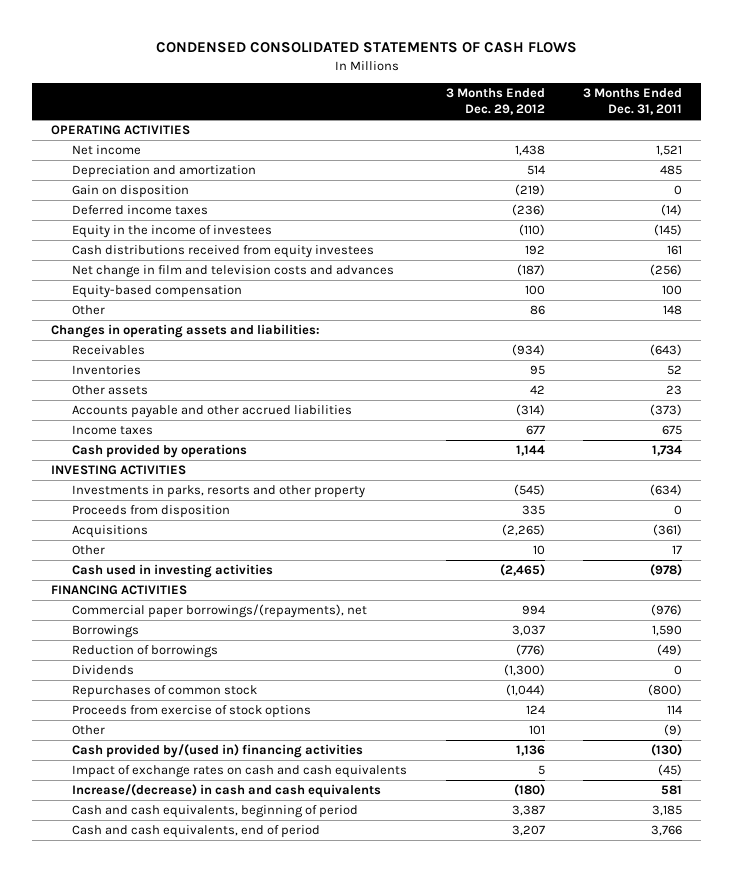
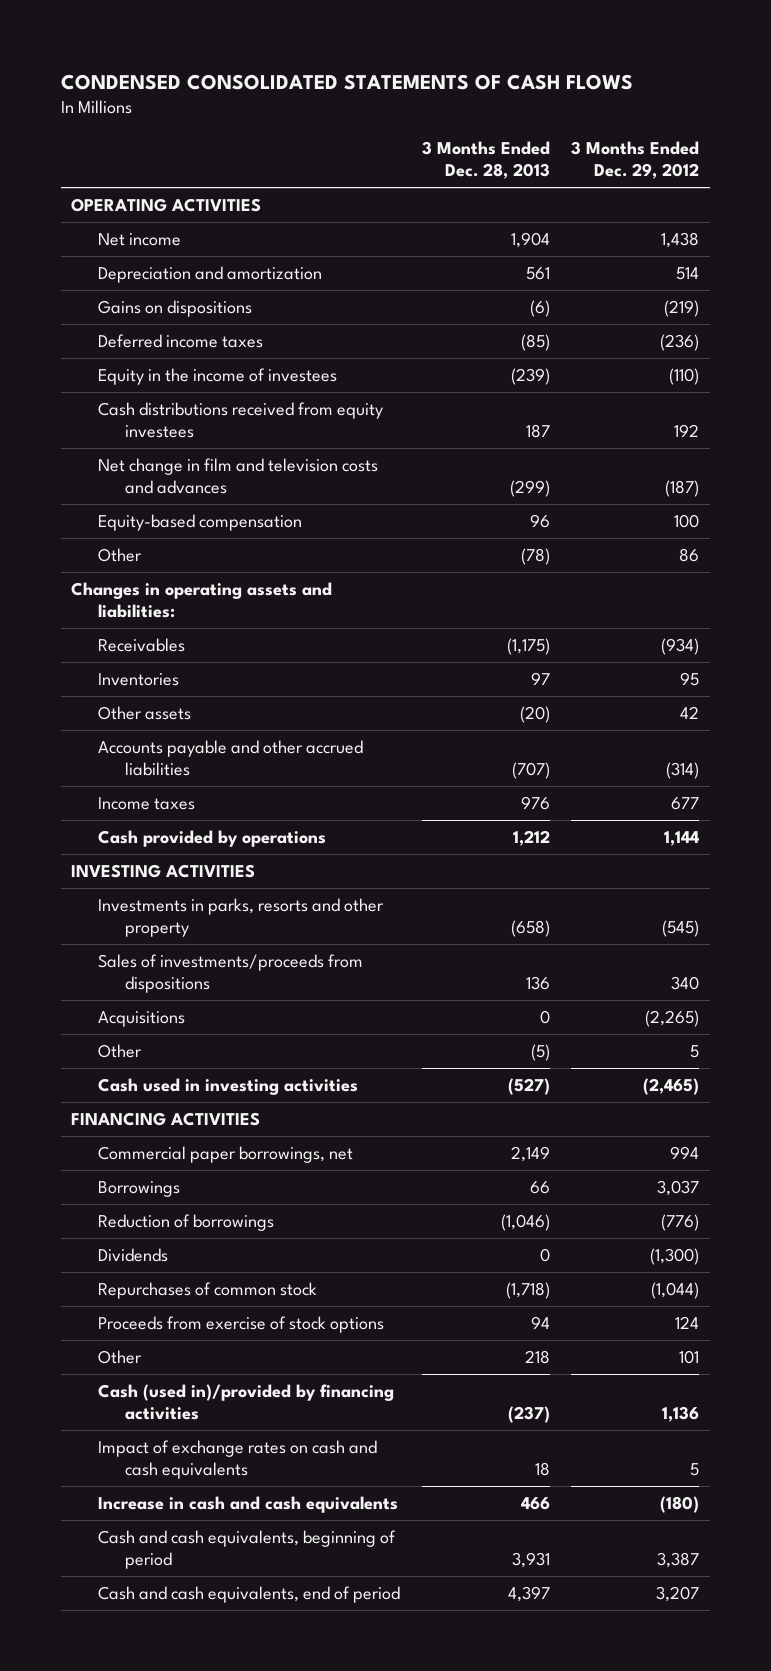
[583,88,683,115] 3 Months Ended Dec. 31, 2011 -> none
none -> [421,141,550,180] 3 Months Ended Dec. 28, 2013
[72,185,190,199] Gain on disposition -> [98,299,253,317] Gains on dispositions
[72,505,231,519] Proceeds from disposition -> [98,953,364,993] Sales of investments/proceeds from dispositions
[521,505,545,516] 335 -> [671,975,700,990] 340
[532,545,545,556] 10 -> [690,1044,700,1058] 5
[72,604,368,619] Commercial paper borrowings/(repayments), net -> [98,1145,354,1163] Commercial paper borrowings, net
[72,744,364,759] Cash provided by/(used in) financing activities -> [98,1383,395,1420] Cash (used in)/provided by financing activities
[72,784,382,799] Increase/(decrease) in cash and cash equivalents -> [98,1495,399,1513] Increase in cash and cash equivalents

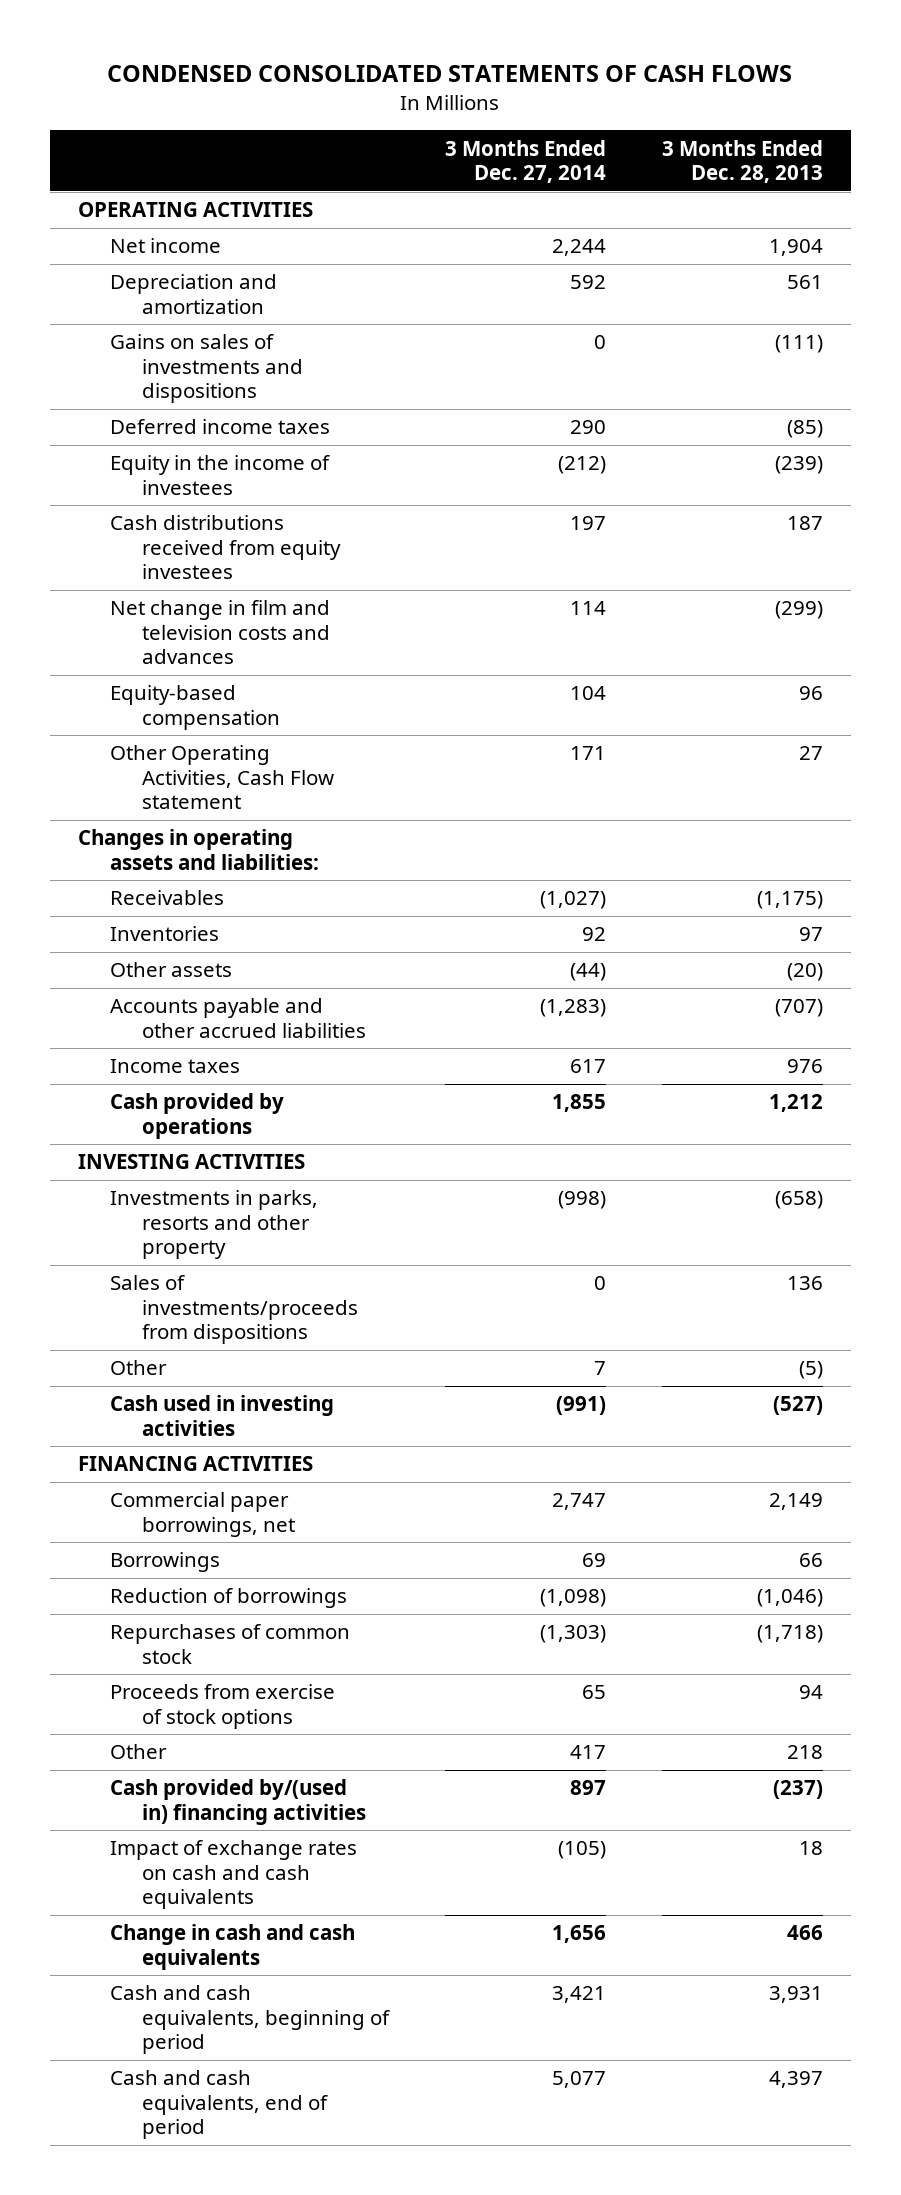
[571,141,700,180] 3 Months Ended Dec. 29, 2012 -> none
none -> [445,139,607,183] 3 Months Ended Dec. 27, 2014
[98,299,253,317] Gains on dispositions -> [110,334,304,403] Gains on sales of investments and dispositions
[529,299,550,317] (6) -> [774,335,823,354] (111)
[98,547,143,562] Other -> none
none -> [110,745,335,809] Other Operating Activities, Cash Flow statement
[98,1010,186,1027] Acquisitions -> none
[98,1247,169,1262] Dividends -> none
[98,1383,395,1420] Cash (used in)/provided by financing activities -> [110,1779,367,1825] Cash provided by/(used in) financing activities
[98,1495,399,1513] Increase in cash and cash equivalents -> [110,1924,356,1970] Change in cash and cash equivalents

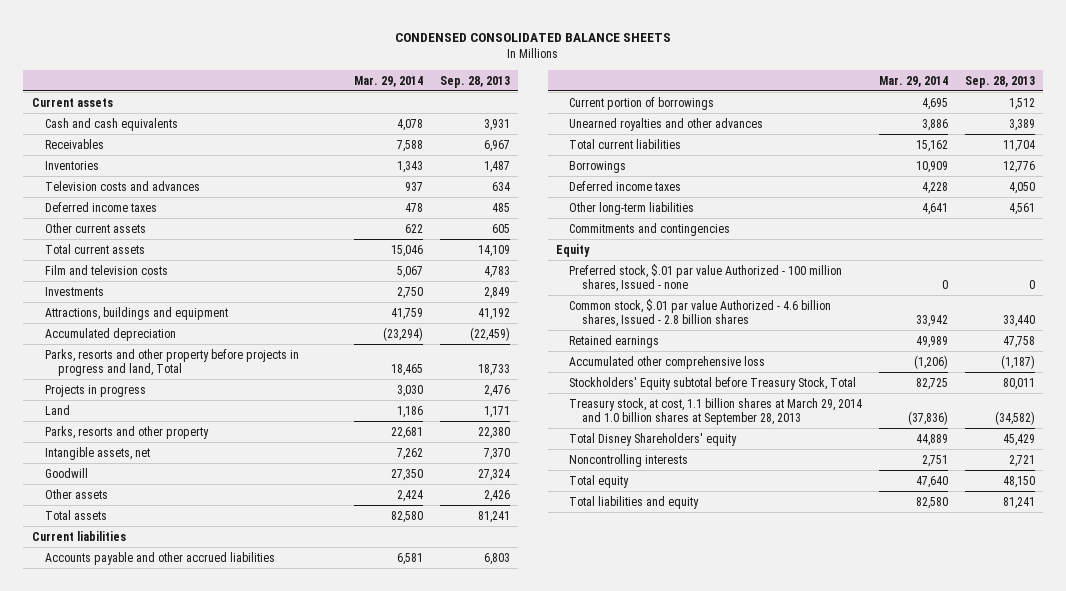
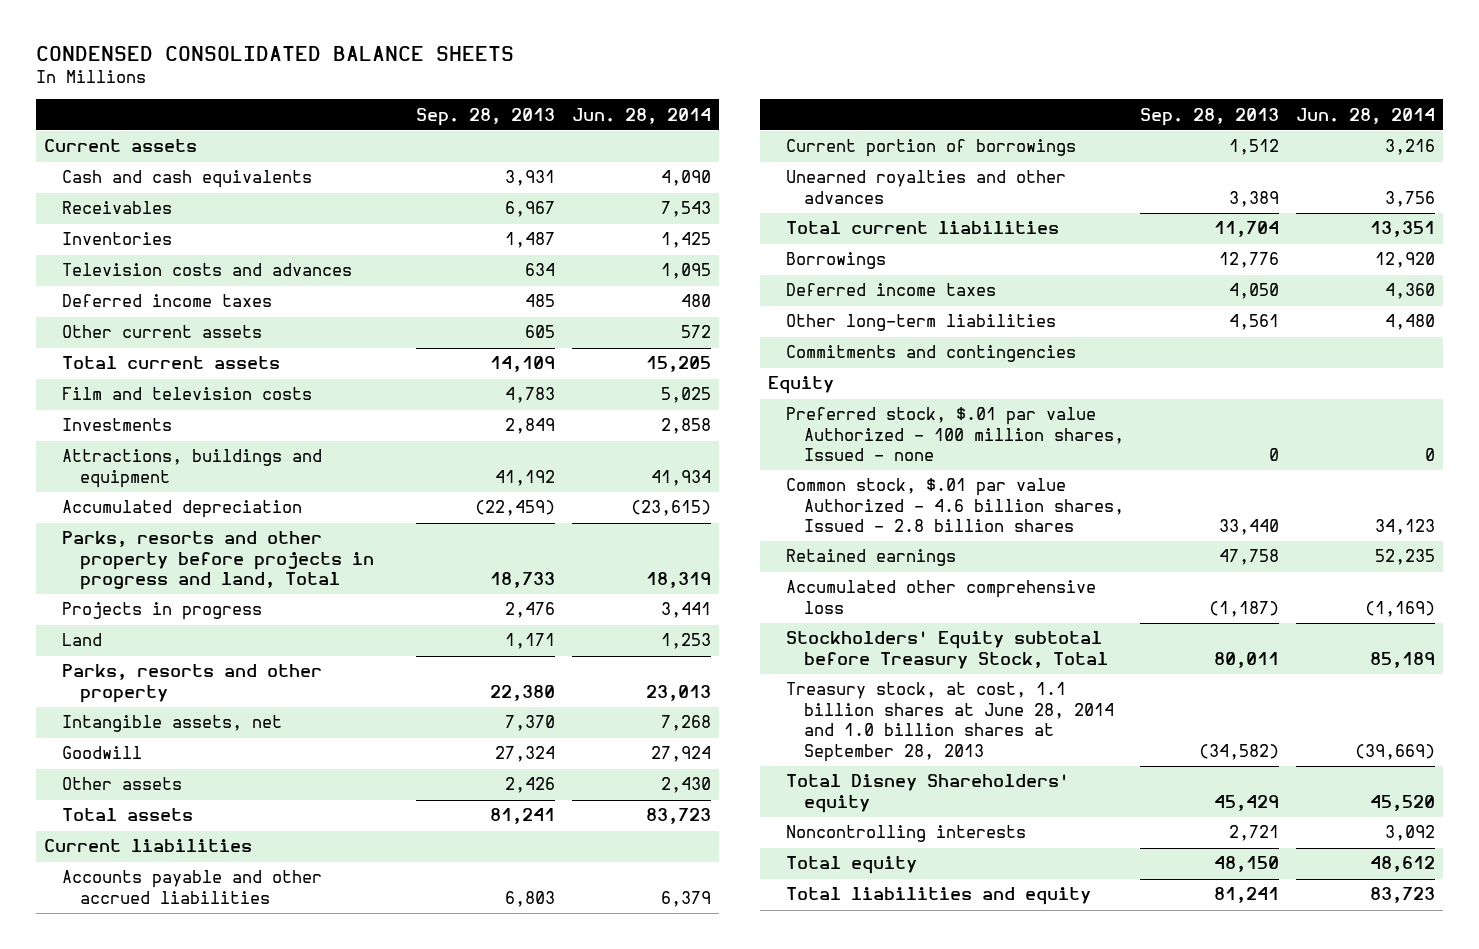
[354,75,424,87] Mar. 29, 2014 -> none
none -> [571,107,711,124] Jun. 28, 2014
[569,397,863,426] Treasury stock, at cost, 1.1 billion shares at March 29, 2014 and 1.0 billion shares at September 28, 2013 -> [785,682,1114,762] Treasury stock, at cost, 1.1 billion shares at June 28, 2014 and 1.0 billion shares at September 28, 2013

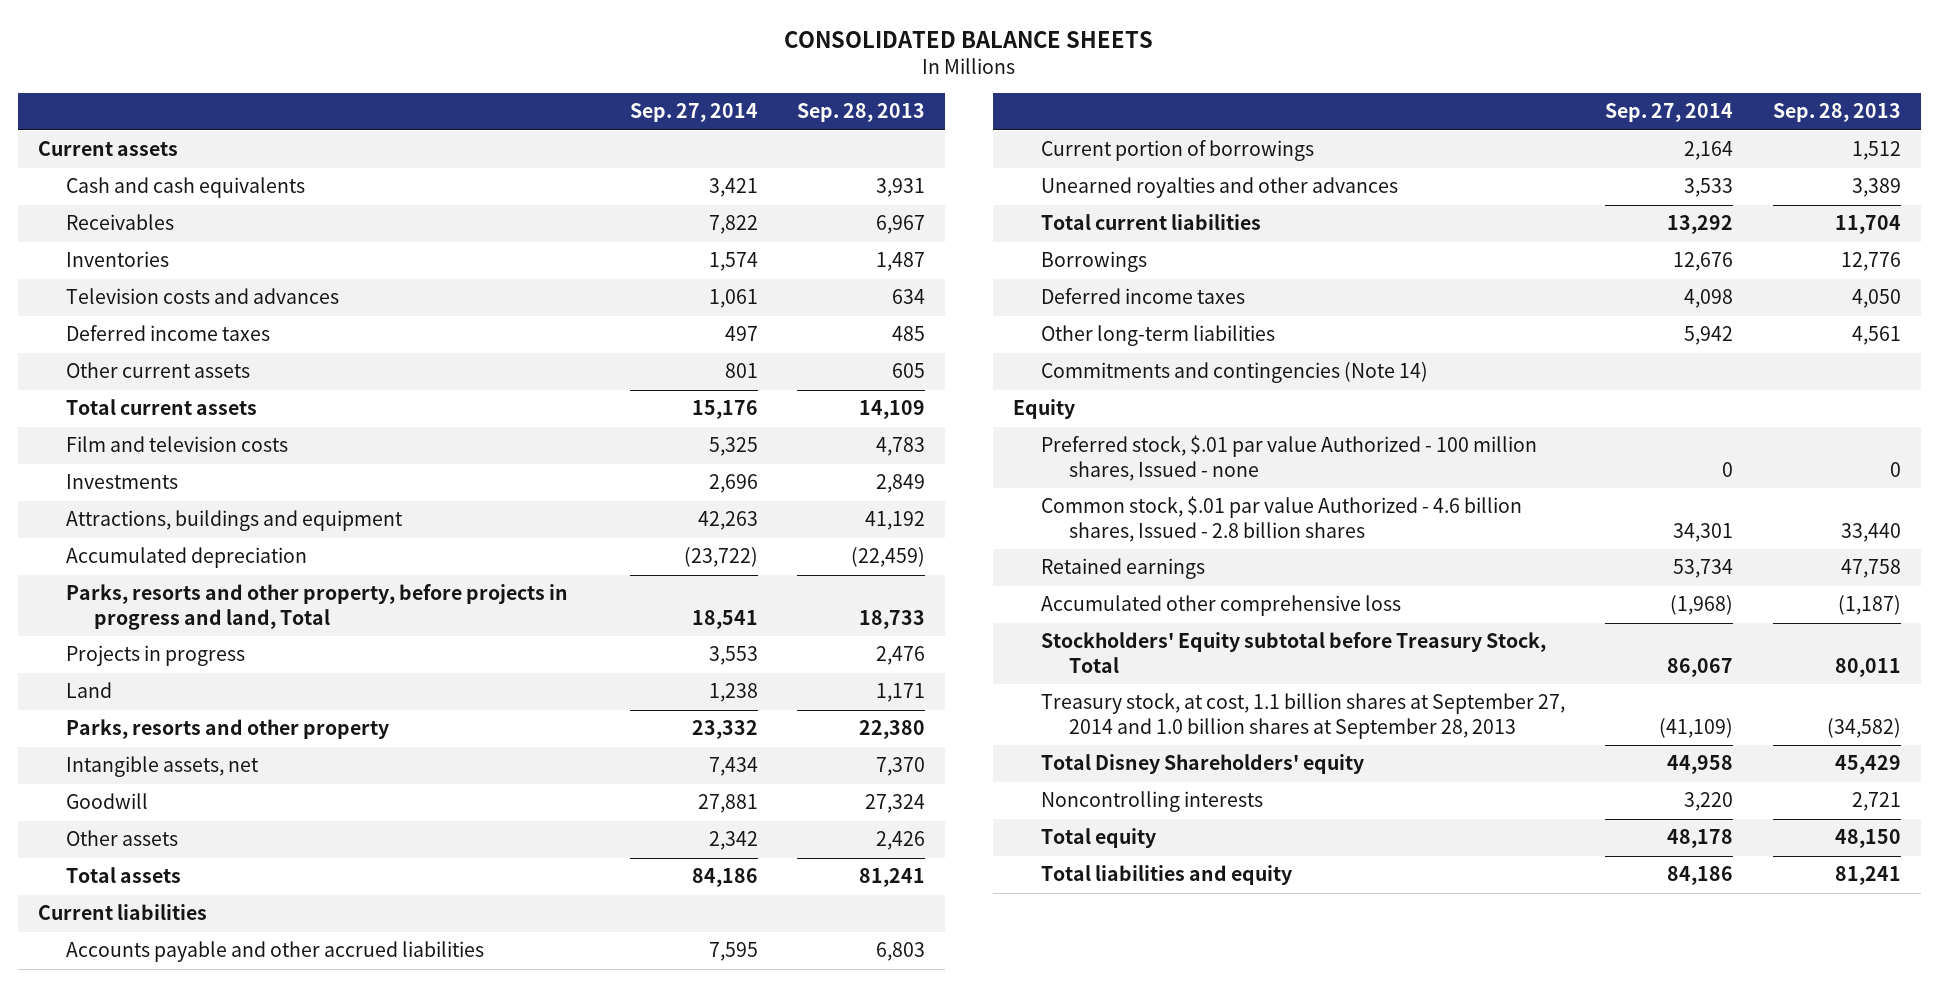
[35,46,514,62] CONDENSED CONSOLIDATED BALANCE SHEETS -> [784,30,1154,48] CONSOLIDATED BALANCE SHEETS
[571,107,711,124] Jun. 28, 2014 -> none
none -> [629,103,758,123] Sep. 27, 2014
[61,531,374,591] Parks, resorts and other property before projects in progress and land, Total -> [65,584,568,630] Parks, resorts and other property, before projects in progress and land, Total
[785,345,1076,363] Commitments and contingencies -> [1041,362,1429,384] Commitments and contingencies (Note 14)
[785,682,1114,762] Treasury stock, at cost, 1.1 billion shares at June 28, 2014 and 1.0 billion shares at September 28, 2013 -> [1041,693,1566,739] Treasury stock, at cost, 1.1 billion shares at September 27, 2014 and 1.0 billion shares at September 28, 2013

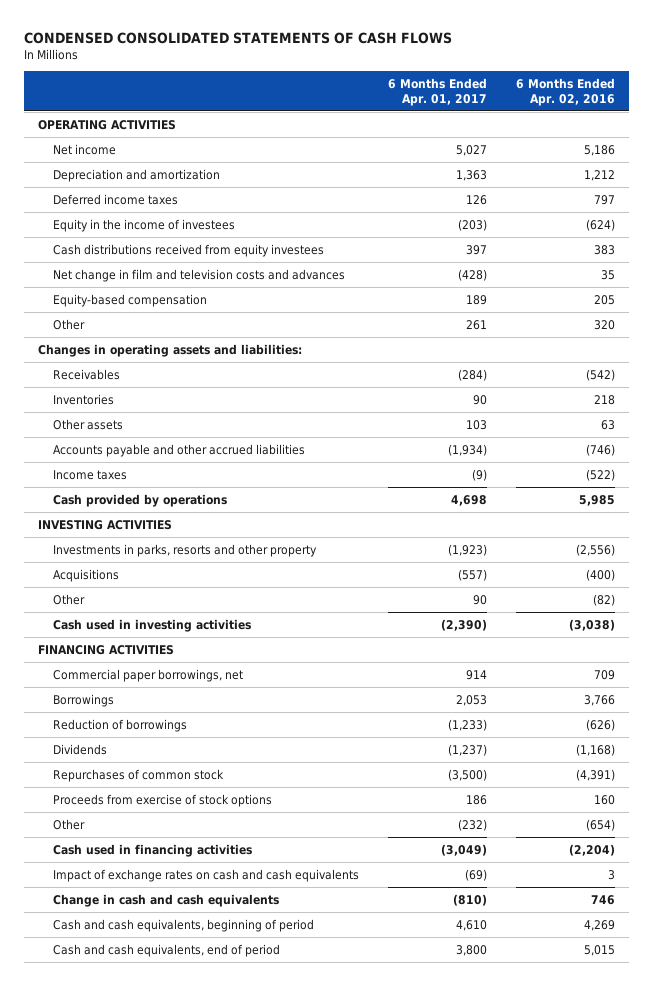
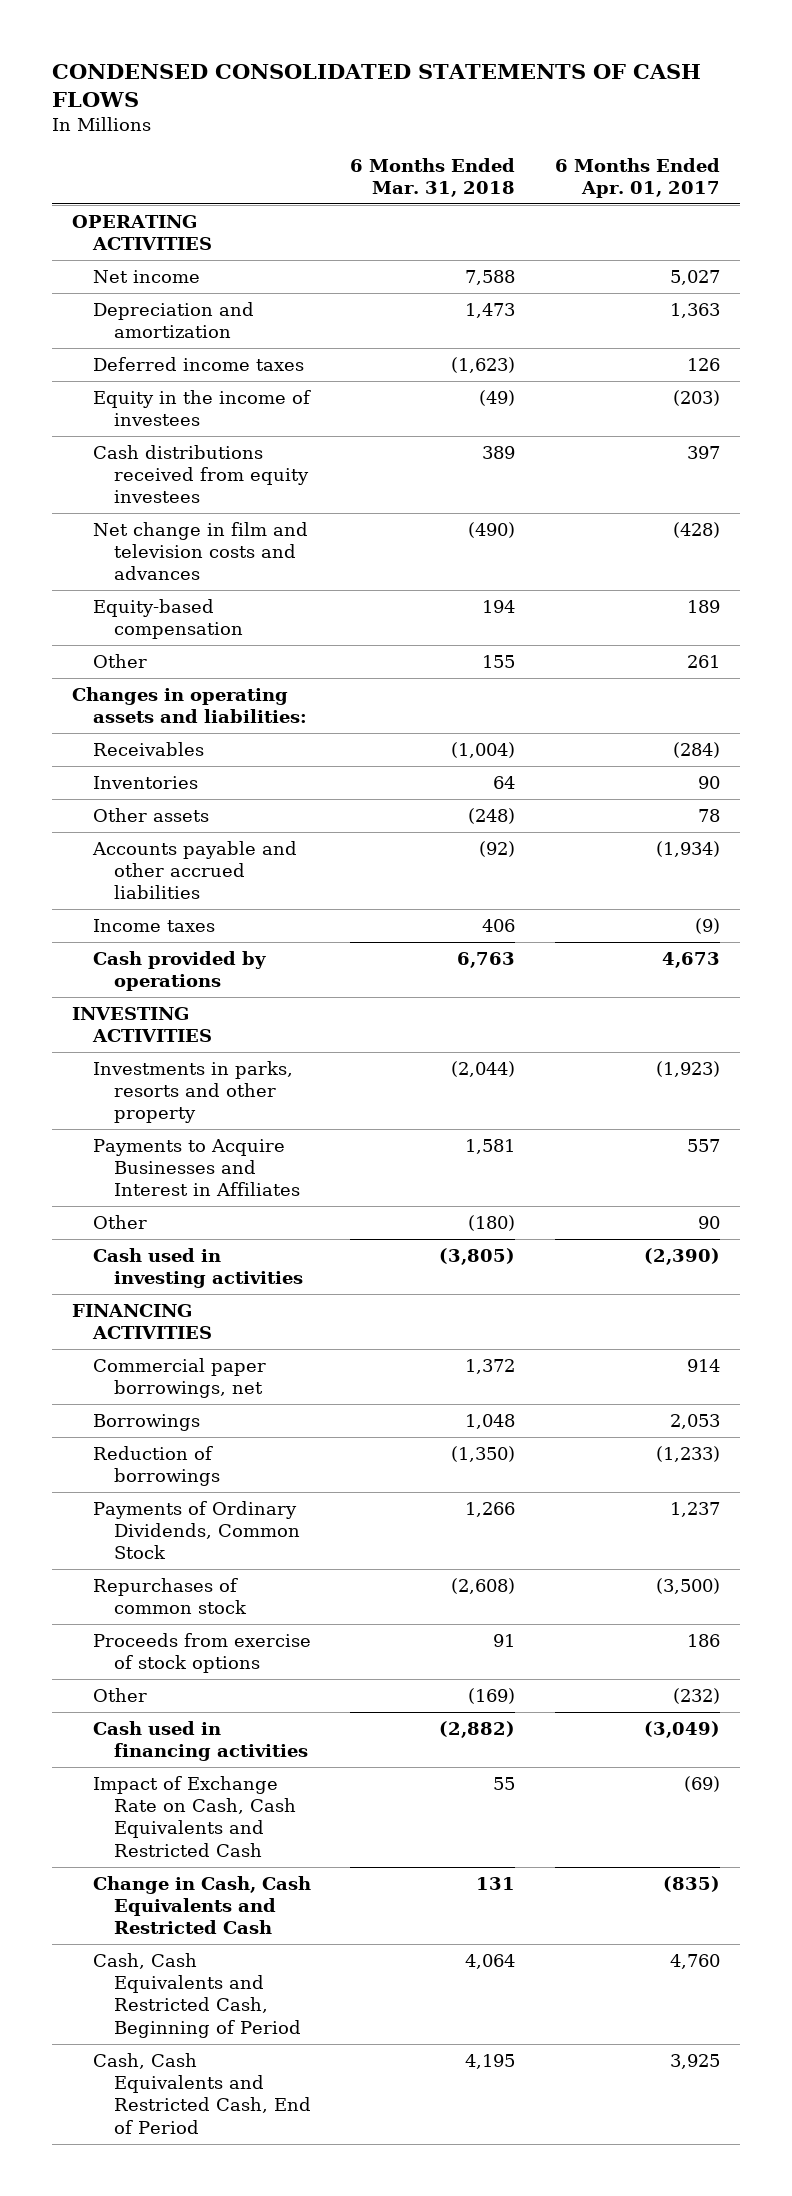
[515,77,615,106] 6 Months Ended Apr. 02, 2016 -> none
none -> [350,157,516,198] 6 Months Ended Mar. 31, 2018
[465,419,487,430] 103 -> [698,808,721,822] 78
[450,494,487,506] 4,698 -> [662,951,721,968] 4,673
[52,568,119,582] Acquisitions -> none
none -> [92,1138,300,1197] Payments to Acquire Businesses and Interest in Affiliates
[52,743,107,755] Dividends -> none
none -> [92,1500,300,1560] Payments of Ordinary Dividends, Common Stock
[52,868,359,882] Impact of exchange rates on cash and cash equivalents -> [92,1775,296,1857] Impact of Exchange Rate on Cash, Cash Equivalents and Restricted Cash
[52,893,279,907] Change in cash and cash equivalents -> [92,1875,311,1935] Change in Cash, Cash Equivalents and Restricted Cash
[452,893,487,906] (810) -> [663,1875,721,1892] (835)
[52,918,314,932] Cash and cash equivalents, beginning of period -> [92,1952,301,2038] Cash, Cash Equivalents and Restricted Cash, Beginning of Period
[455,919,487,931] 4,610 -> [670,1953,721,1969] 4,760
[52,943,280,957] Cash and cash equivalents, end of period -> [92,2052,311,2134] Cash, Cash Equivalents and Restricted Cash, End of Period
[455,944,487,956] 3,800 -> [670,2053,721,2069] 3,925

